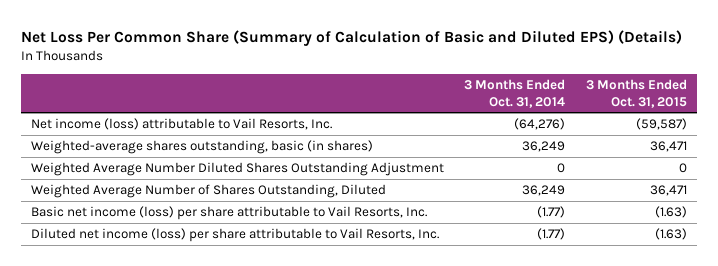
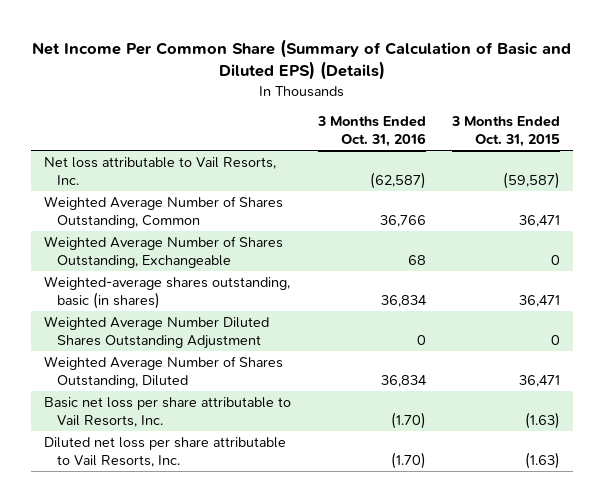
[20,29,682,46] Net Loss Per Common Share (Summary of Calculation of Basic and Diluted EPS) (Details) -> [32,38,572,81] Net Income Per Common Share (Summary of Calculation of Basic and Diluted EPS) (Details)
[464,78,566,108] 3 Months Ended Oct. 31, 2014 -> none
none -> [316,115,426,148] 3 Months Ended Oct. 31, 2016
[30,118,332,131] Net income (loss) attributable to Vail Resorts, Inc. -> [44,156,277,185] Net loss attributable to Vail Resorts, Inc.
none -> [44,195,284,228] Weighted Average Number of Shares Outstanding, Common
none -> [44,235,284,268] Weighted Average Number of Shares Outstanding, Exchangeable
[30,206,427,221] Basic net income (loss) per share attributable to Vail Resorts, Inc. -> [44,396,292,427] Basic net loss per share attributable to Vail Resorts, Inc.
[30,228,439,243] Diluted net income (loss) per share attributable to Vail Resorts, Inc. -> [44,436,287,467] Diluted net loss per share attributable to Vail Resorts, Inc.

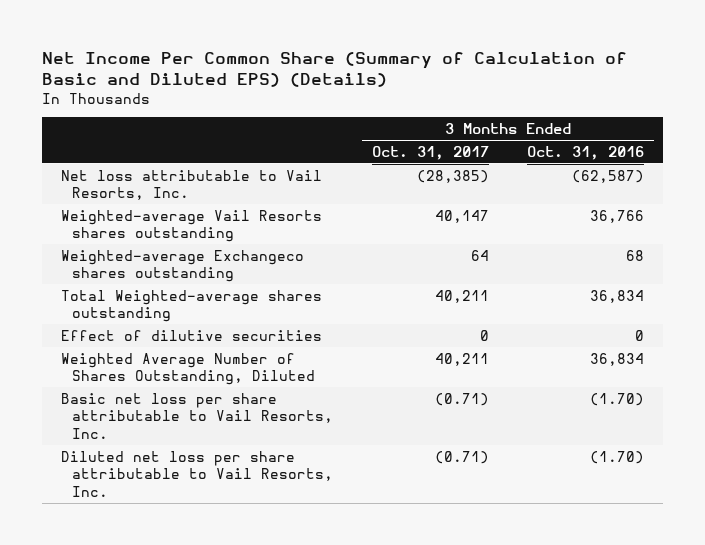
[450,115,560,148] 3 Months Ended Oct. 31, 2015 -> none
none -> [371,145,489,160] Oct. 31, 2017
[44,195,284,228] Weighted Average Number of Shares Outstanding, Common -> [61,209,323,243] Weighted-average Vail Resorts shares outstanding
[44,235,284,268] Weighted Average Number of Shares Outstanding, Exchangeable -> [61,249,305,283] Weighted-average Exchangeco shares outstanding
[44,275,291,309] Weighted-average shares outstanding, basic (in shares) -> [61,289,323,323] Total Weighted-average shares outstanding
[44,315,270,349] Weighted Average Number Diluted Shares Outstanding Adjustment -> [61,329,323,341] Effect of dilutive securities

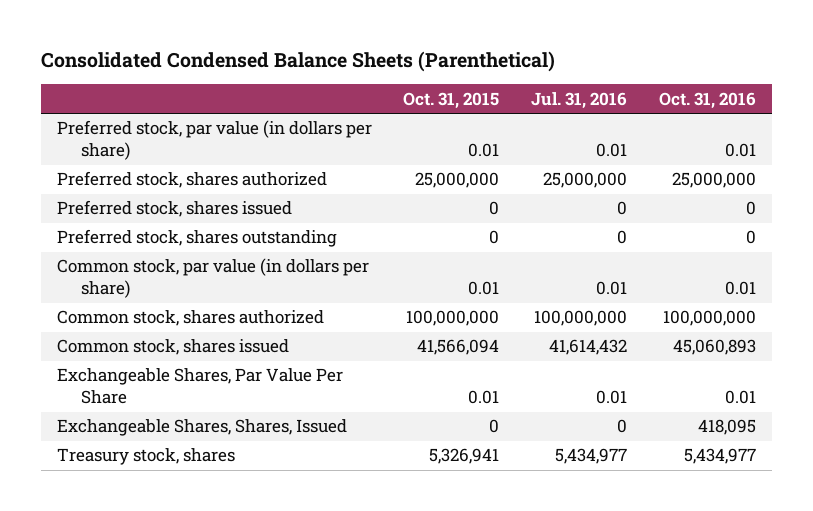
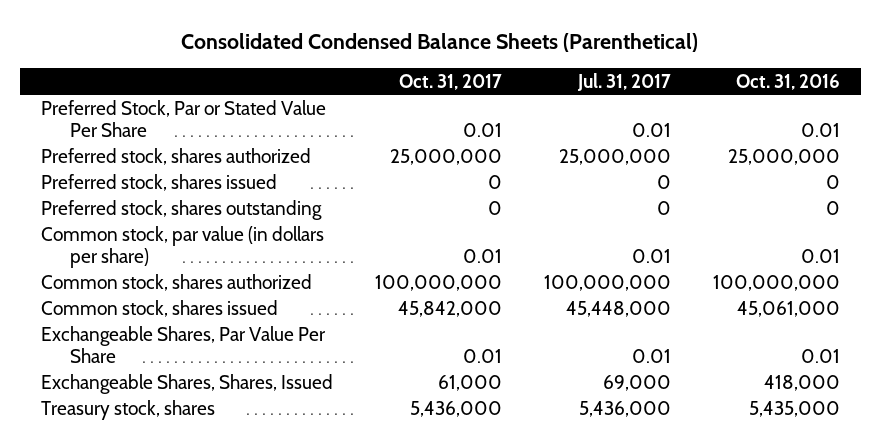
[403,91,500,109] Oct. 31, 2015 -> none
[531,91,628,109] Jul. 31, 2016 -> none
none -> [398,73,502,90] Oct. 31, 2017
none -> [576,72,671,91] Jul. 31, 2017
[56,120,372,161] Preferred stock, par value (in dollars per share) -> [40,99,326,137] Preferred Stock, Par or Stated Value Per Share
[672,339,756,356] 45,060,893 -> [736,300,840,317] 45,061,000
[697,419,756,436] 418,095 -> [763,374,840,391] 418,000
[683,448,756,465] 5,434,977 -> [748,400,840,417] 5,435,000

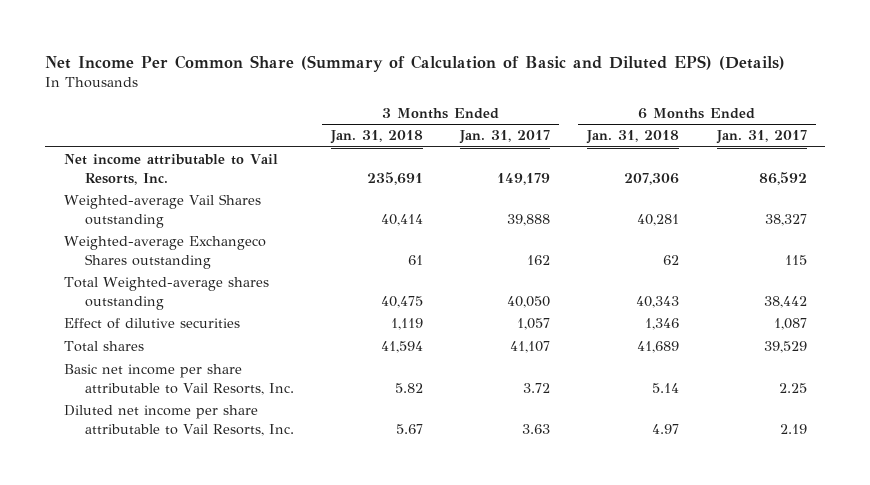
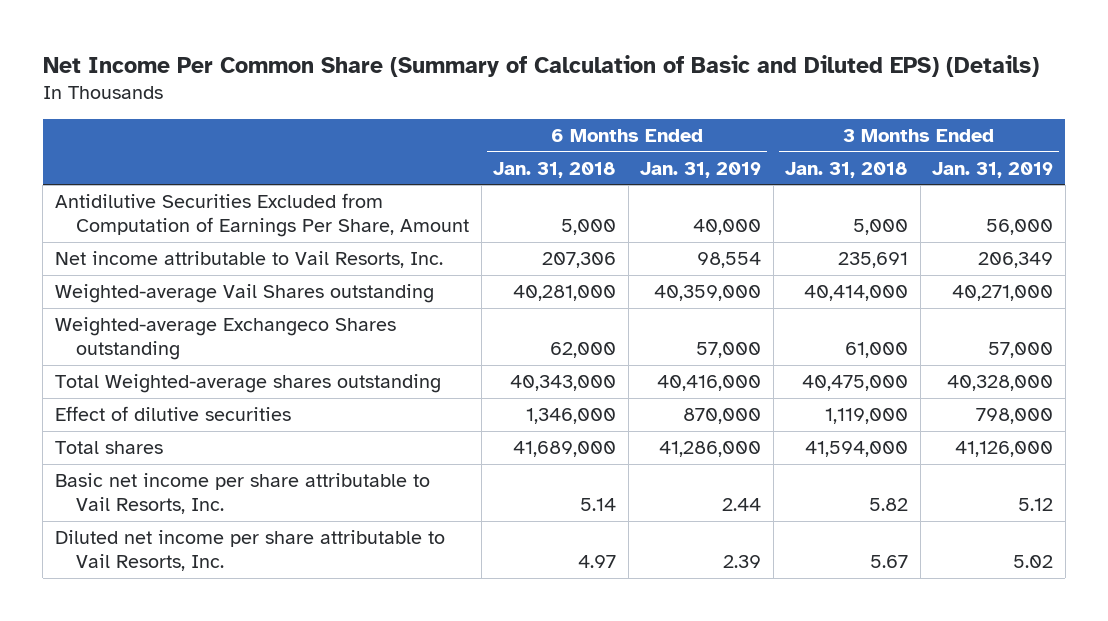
[459,130,551,145] Jan. 31, 2017 -> none
[715,130,807,145] Jan. 31, 2017 -> none
none -> [640,161,762,178] Jan. 31, 2019
none -> [932,161,1054,178] Jan. 31, 2019
none -> [54,193,469,237] Antidilutive Securities Excluded from Computation of Earnings Per Share, Amount
[380,213,423,226] 40,414 -> [804,285,909,302] 40,414,000
[637,213,680,226] 40,281 -> [513,285,617,302] 40,281,000
[407,254,423,265] 61 -> [845,341,909,358] 61,000
[663,254,680,265] 62 -> [550,341,617,358] 62,000
[380,295,423,308] 40,475 -> [802,375,909,392] 40,475,000
[636,295,680,308] 40,343 -> [510,375,617,392] 40,343,000
[390,318,423,331] 1,119 -> [825,408,909,425] 1,119,000
[645,318,680,331] 1,346 -> [526,408,617,425] 1,346,000
[380,341,423,354] 41,594 -> [805,441,909,458] 41,594,000
[637,341,680,354] 41,689 -> [513,441,617,458] 41,689,000

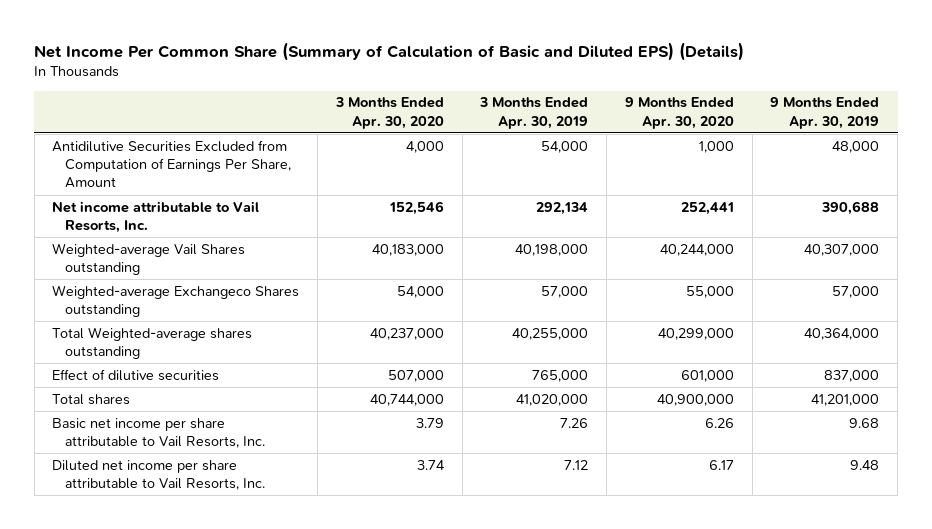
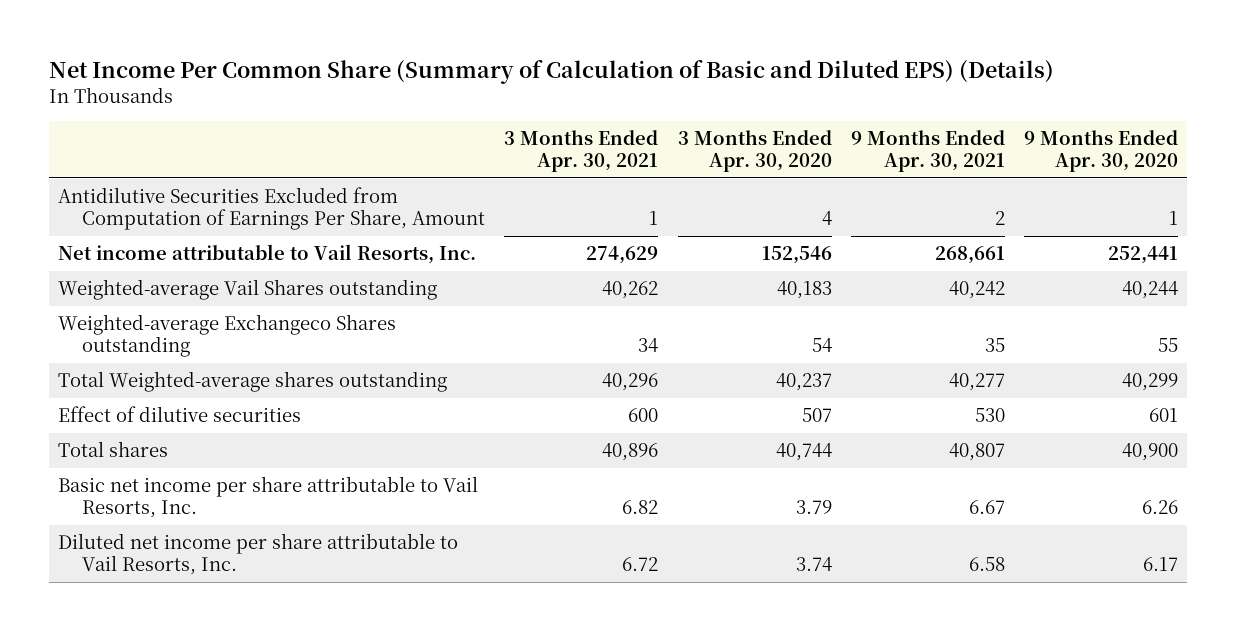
[479,97,589,129] 3 Months Ended Apr. 30, 2019 -> none
[770,97,880,129] 9 Months Ended Apr. 30, 2019 -> none
none -> [504,130,659,172] 3 Months Ended Apr. 30, 2021
none -> [850,130,1005,172] 9 Months Ended Apr. 30, 2021
[405,140,444,153] 4,000 -> [821,210,832,225] 4
[698,140,734,153] 1,000 -> [1168,210,1178,225] 1
[371,243,444,256] 40,183,000 -> [776,281,832,300] 40,183
[659,243,734,256] 40,244,000 -> [1121,281,1178,300] 40,244
[396,285,444,298] 54,000 -> [811,337,832,352] 54
[685,285,734,298] 55,000 -> [1157,337,1178,352] 55
[369,327,444,340] 40,237,000 -> [775,373,832,392] 40,237
[657,327,734,340] 40,299,000 -> [1121,373,1178,392] 40,299
[387,369,444,382] 507,000 -> [801,408,832,423] 507
[680,369,734,382] 601,000 -> [1148,408,1178,423] 601
[369,393,444,406] 40,744,000 -> [775,443,832,462] 40,744
[656,393,734,406] 40,900,000 -> [1121,443,1178,462] 40,900

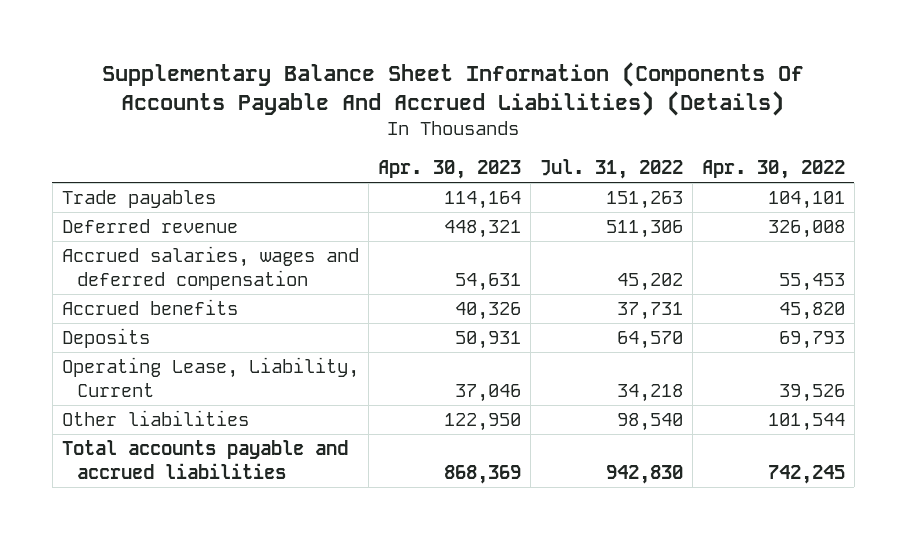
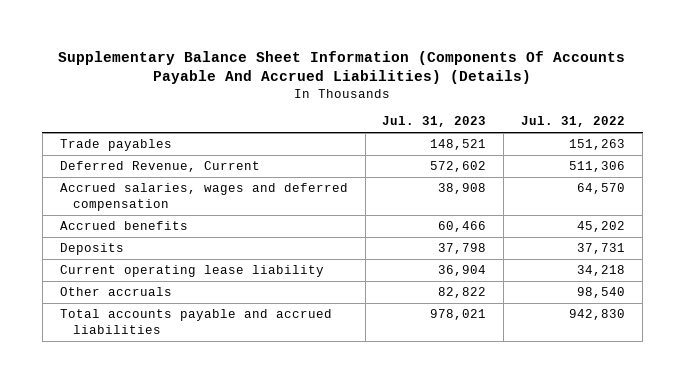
[377,160,521,180] Apr. 30, 2023 -> none
[701,160,845,180] Apr. 30, 2022 -> none
none -> [382,116,487,128] Jul. 31, 2023
[61,218,238,233] Deferred revenue -> [59,160,260,172] Deferred Revenue, Current
[616,272,683,291] 45,202 -> [577,182,626,194] 64,570
[616,301,683,320] 37,731 -> [577,220,626,232] 45,202
[616,330,683,349] 64,570 -> [577,242,626,254] 37,731
[61,356,359,397] Operating Lease, Liability, Current -> [59,264,324,277] Current operating lease liability
[61,409,249,426] Other liabilities -> [59,286,172,296] Other accruals

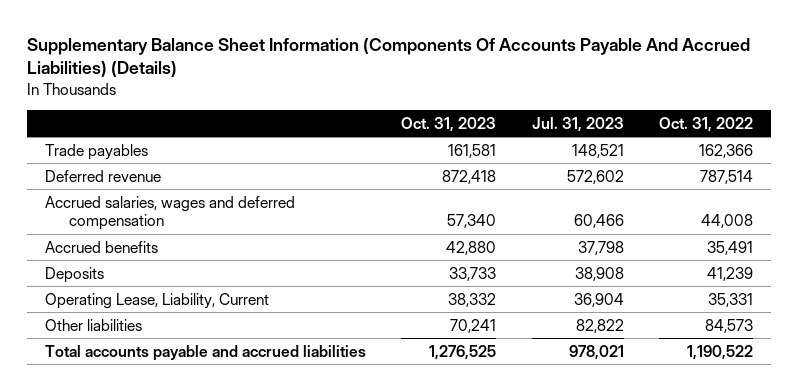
[521,116,626,128] Jul. 31, 2022 -> none
none -> [401,116,497,132] Oct. 31, 2023
none -> [659,116,754,132] Oct. 31, 2022
[59,160,260,172] Deferred Revenue, Current -> [44,169,161,182] Deferred revenue
[438,182,487,194] 38,908 -> [573,214,624,229] 60,466
[438,220,487,232] 60,466 -> [577,240,624,255] 37,798
[438,242,487,254] 37,798 -> [574,266,624,281] 38,908
[59,264,324,277] Current operating lease liability -> [44,292,269,309] Operating Lease, Liability, Current
[59,286,172,296] Other accruals -> [44,318,142,331] Other liabilities

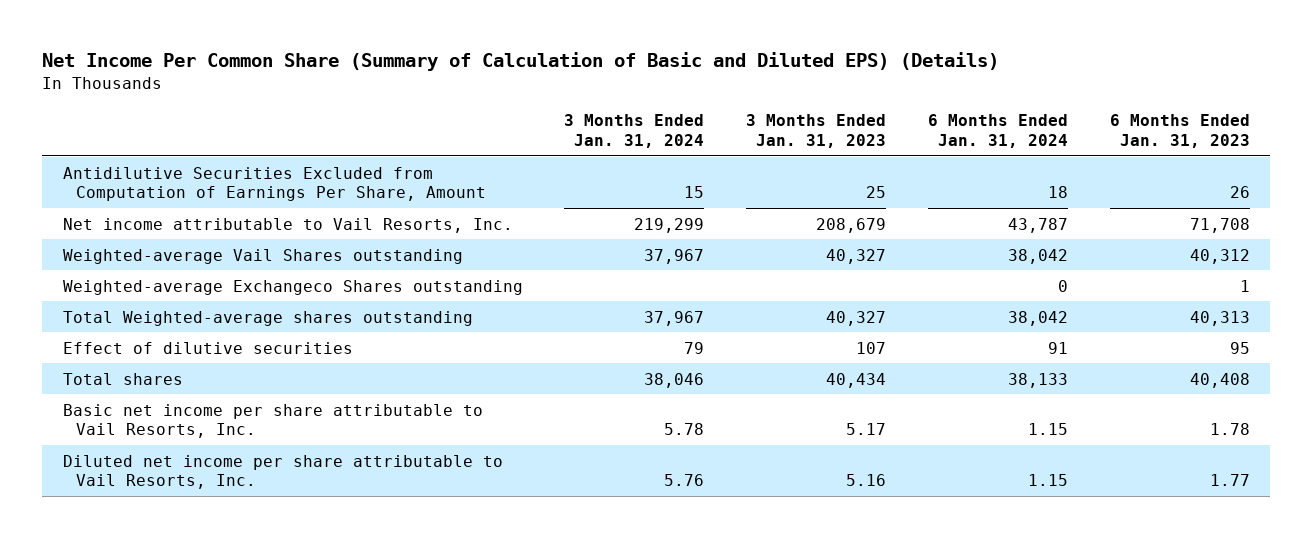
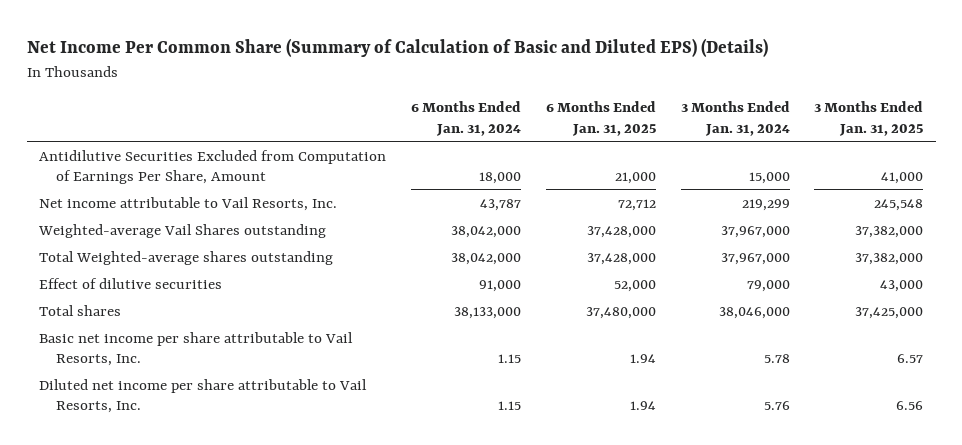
[746,114,887,149] 3 Months Ended Jan. 31, 2023 -> none
[1109,114,1250,149] 6 Months Ended Jan. 31, 2023 -> none
none -> [545,101,656,136] 6 Months Ended Jan. 31, 2025
none -> [814,101,924,136] 3 Months Ended Jan. 31, 2025
[684,186,705,199] 15 -> [748,171,790,184] 15,000
[1047,186,1068,199] 18 -> [478,171,521,184] 18,000
[62,279,523,295] Weighted-average Exchangeco Shares outstanding -> none
[644,248,705,264] 37,967 -> [720,225,790,238] 37,967,000
[1007,248,1068,264] 38,042 -> [450,225,521,238] 38,042,000
[644,310,705,326] 37,967 -> [720,252,790,265] 37,967,000
[1007,310,1068,326] 38,042 -> [450,252,521,265] 38,042,000
[684,341,705,354] 79 -> [746,279,790,292] 79,000
[1047,341,1068,354] 91 -> [478,279,521,292] 91,000
[644,372,705,388] 38,046 -> [718,306,790,319] 38,046,000
[1007,372,1068,388] 38,133 -> [453,306,521,319] 38,133,000

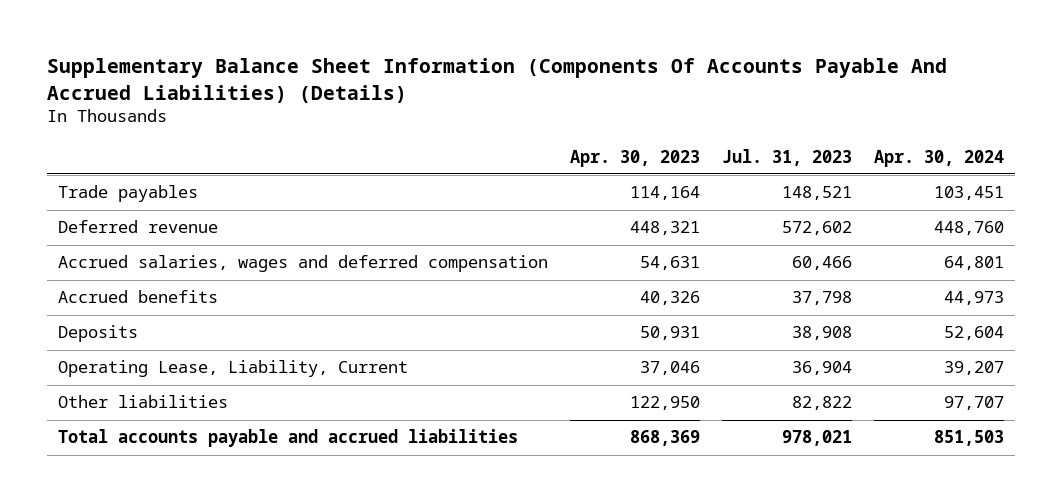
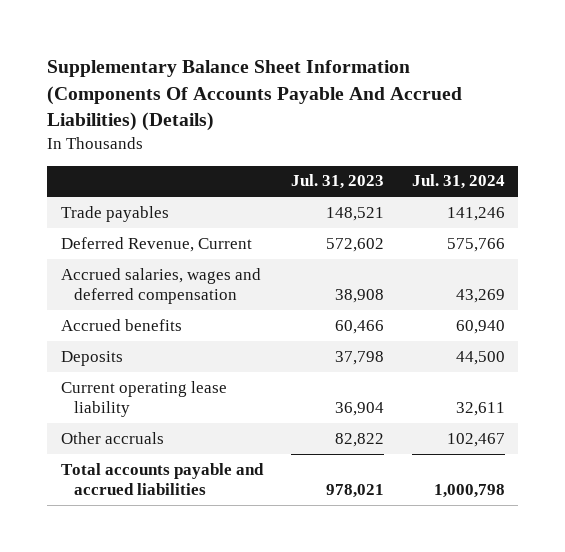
[569,149,700,167] Apr. 30, 2023 -> none
[873,149,1004,167] Apr. 30, 2024 -> none
none -> [411,174,505,190] Jul. 31, 2024
[57,220,218,234] Deferred revenue -> [60,236,252,252] Deferred Revenue, Current
[791,256,852,271] 60,466 -> [334,288,384,303] 38,908
[791,291,852,306] 37,798 -> [334,319,384,334] 60,466
[791,326,852,341] 38,908 -> [334,350,384,365] 37,798
[57,360,408,378] Operating Lease, Liability, Current -> [60,380,227,417] Current operating lease liability
[57,395,228,409] Other liabilities -> [60,431,164,444] Other accruals

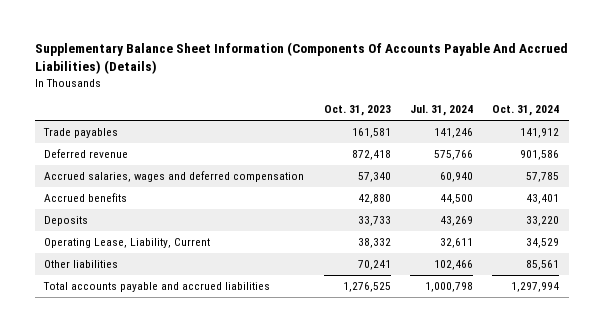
[290,174,384,190] Jul. 31, 2023 -> none
none -> [323,105,391,117] Oct. 31, 2023
none -> [492,105,560,117] Oct. 31, 2024
[60,236,252,252] Deferred Revenue, Current -> [44,149,129,159] Deferred revenue
[455,288,505,303] 43,269 -> [439,172,473,183] 60,940
[455,319,505,334] 60,940 -> [439,194,473,205] 44,500
[455,350,505,365] 44,500 -> [439,216,473,227] 43,269
[60,380,227,417] Current operating lease liability -> [44,238,211,249] Operating Lease, Liability, Current
[60,431,164,444] Other accruals -> [44,260,119,269] Other liabilities
[446,432,505,447] 102,467 -> [433,260,473,271] 102,466

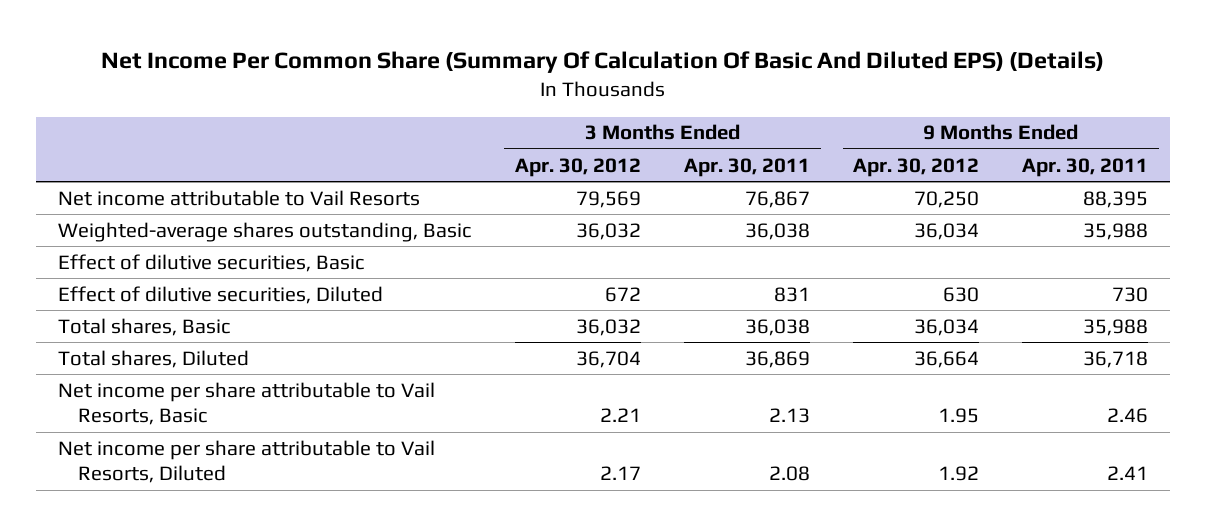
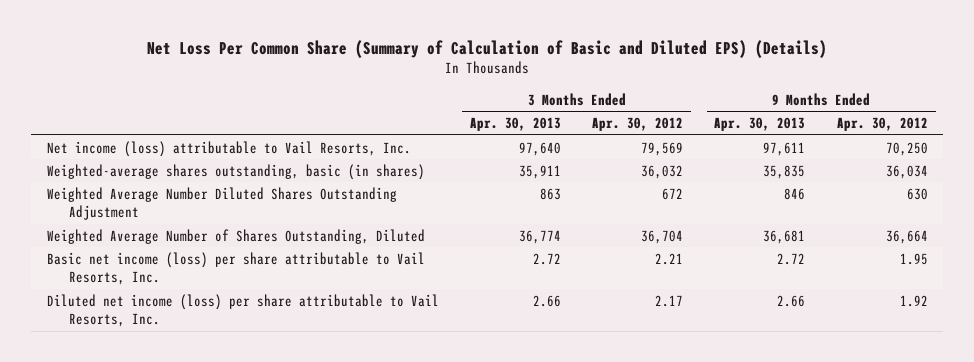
[101,51,1105,74] Net Income Per Common Share (Summary Of Calculation Of Basic And Diluted EPS) (Details) -> [147,39,828,58] Net Loss Per Common Share (Summary of Calculation of Basic and Diluted EPS) (Details)
[684,157,811,177] Apr. 30, 2011 -> none
[1022,157,1149,177] Apr. 30, 2011 -> none
none -> [469,117,561,132] Apr. 30, 2013
none -> [714,117,806,132] Apr. 30, 2013
[57,253,365,272] Effect of dilutive securities, Basic -> none
[57,317,231,336] Total shares, Basic -> none
[57,189,420,206] Net income attributable to Vail Resorts -> [46,140,411,157] Net income (loss) attributable to Vail Resorts, Inc.
[57,221,472,242] Weighted-average shares outstanding, Basic -> [46,163,425,180] Weighted-average shares outstanding, basic (in shares)
[57,285,383,304] Effect of dilutive securities, Diluted -> [46,186,397,221] Weighted Average Number Diluted Shares Outstanding Adjustment
[57,349,249,368] Total shares, Diluted -> [46,228,425,244] Weighted Average Number of Shares Outstanding, Diluted
[57,381,435,426] Net income per share attributable to Vail Resorts, Basic -> [46,251,425,286] Basic net income (loss) per share attributable to Vail Resorts, Inc.
[57,439,435,484] Net income per share attributable to Vail Resorts, Diluted -> [46,293,439,328] Diluted net income (loss) per share attributable to Vail Resorts, Inc.

